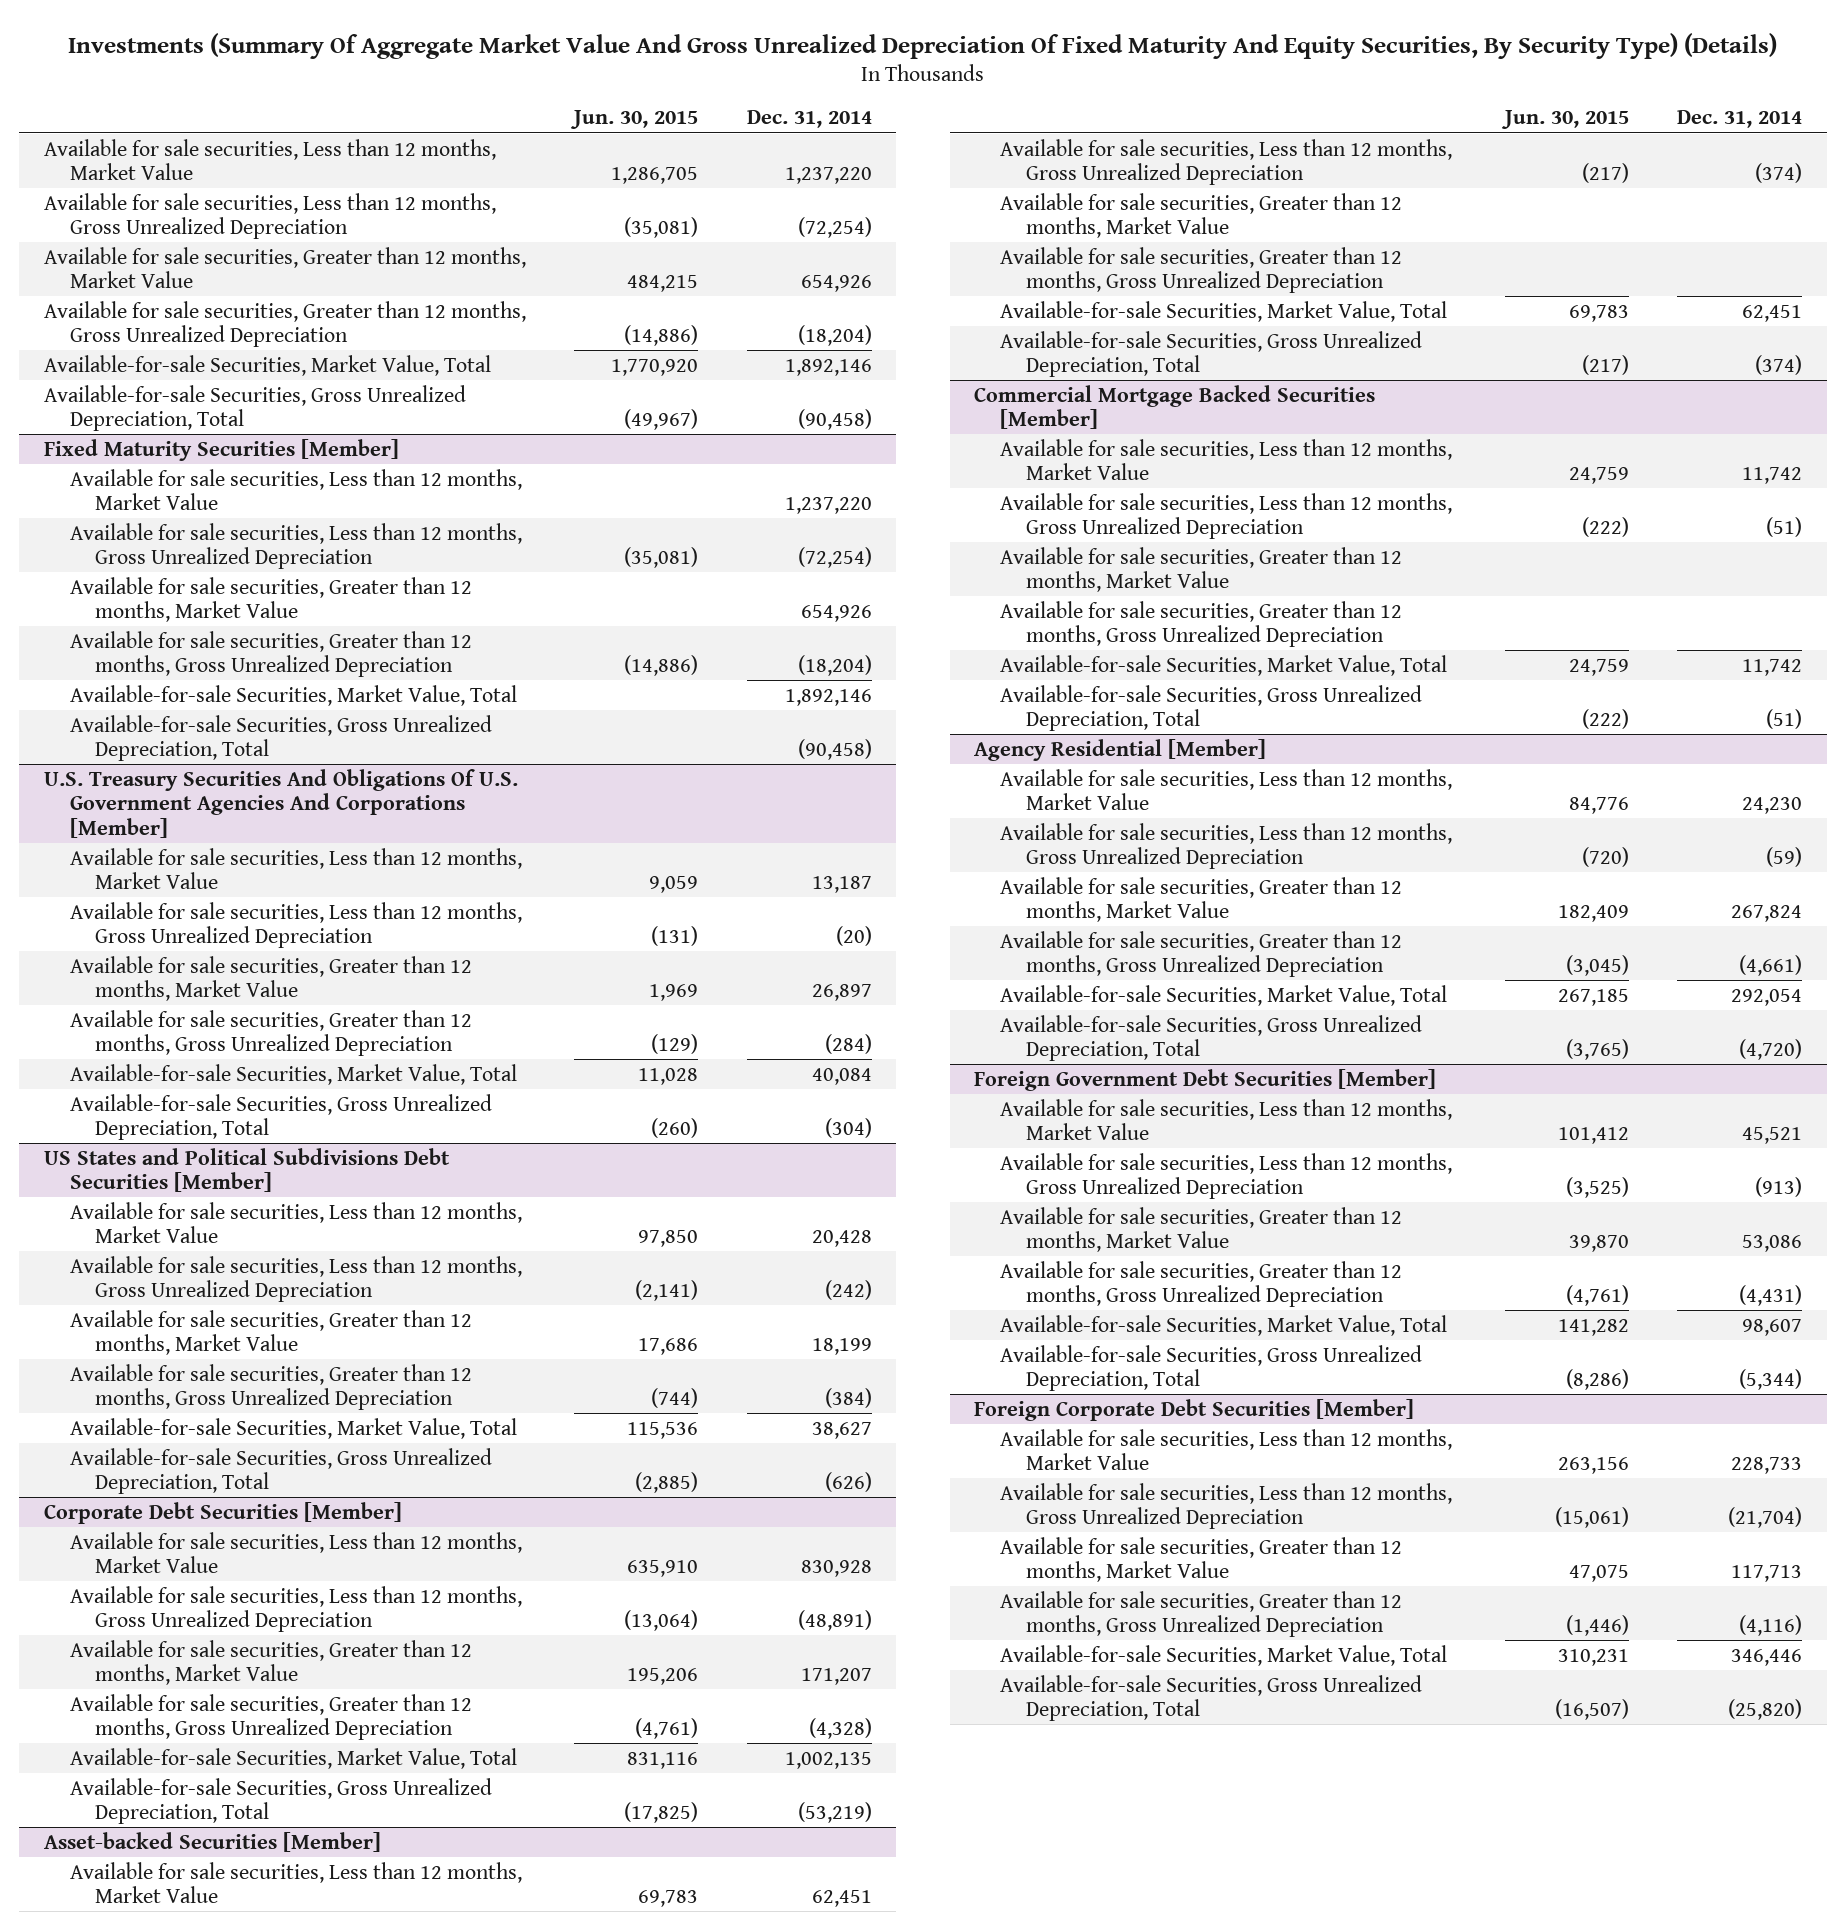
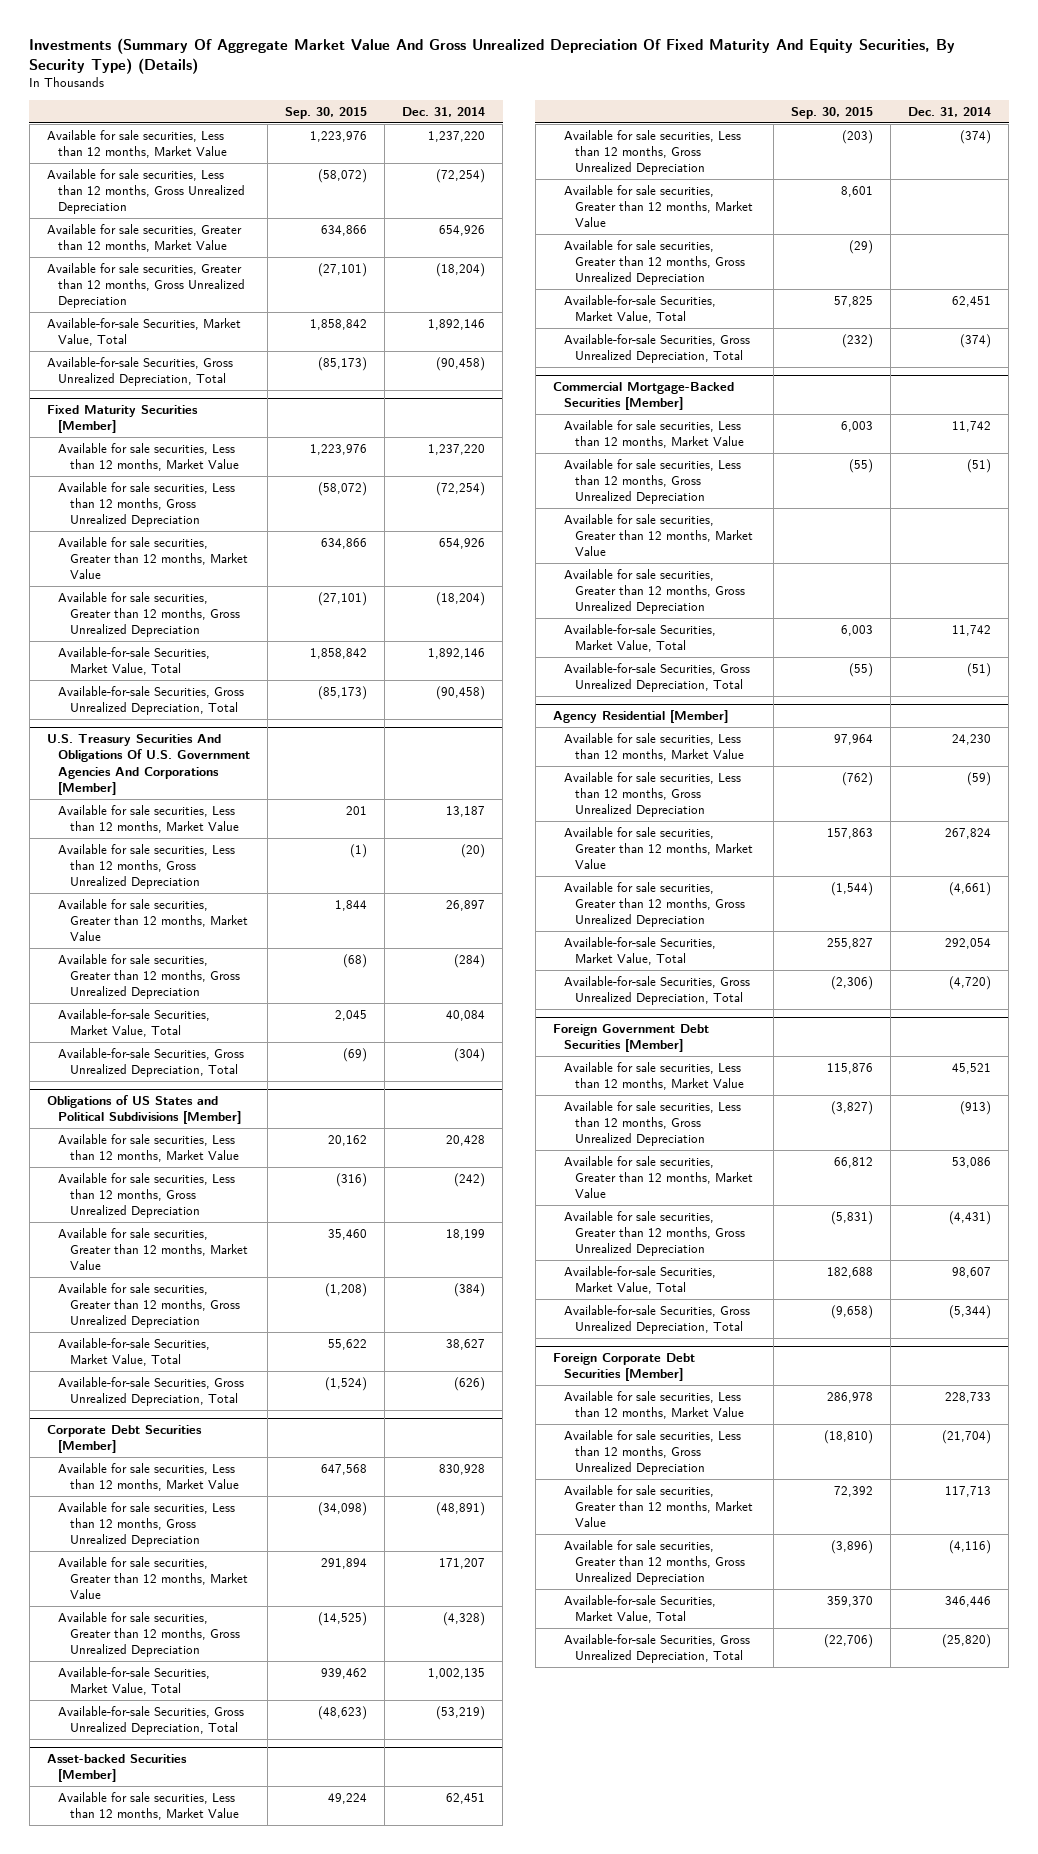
[570,110,699,130] Jun. 30, 2015 -> none
none -> [285,107,368,120] Sep. 30, 2015
[43,1147,450,1193] US States and Political Subdivisions Debt Securities [Member] -> [47,1094,242,1125] Obligations of US States and Political Subdivisions [Member]
[974,384,1376,430] Commercial Mortgage Backed Securities [Member] -> [552,381,734,411] Commercial Mortgage-Backed Securities [Member]

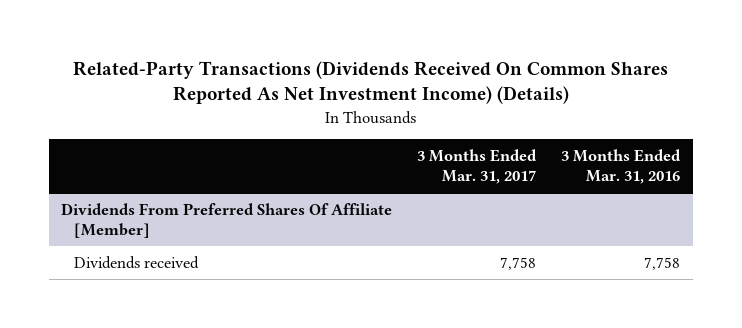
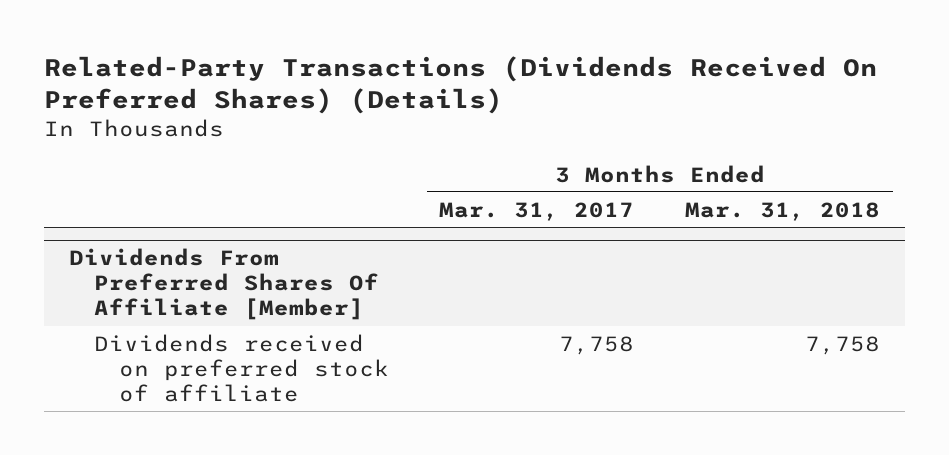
[72,60,668,105] Related-Party Transactions (Dividends Received On Common Shares Reported As Net Investment Income) (Details) -> [44,56,878,115] Related-Party Transactions (Dividends Received On Preferred Shares) (Details)
[561,149,682,184] 3 Months Ended Mar. 31, 2016 -> none
none -> [684,201,880,221] Mar. 31, 2018
[73,255,199,269] Dividends received -> [93,333,389,402] Dividends received on preferred stock of affiliate

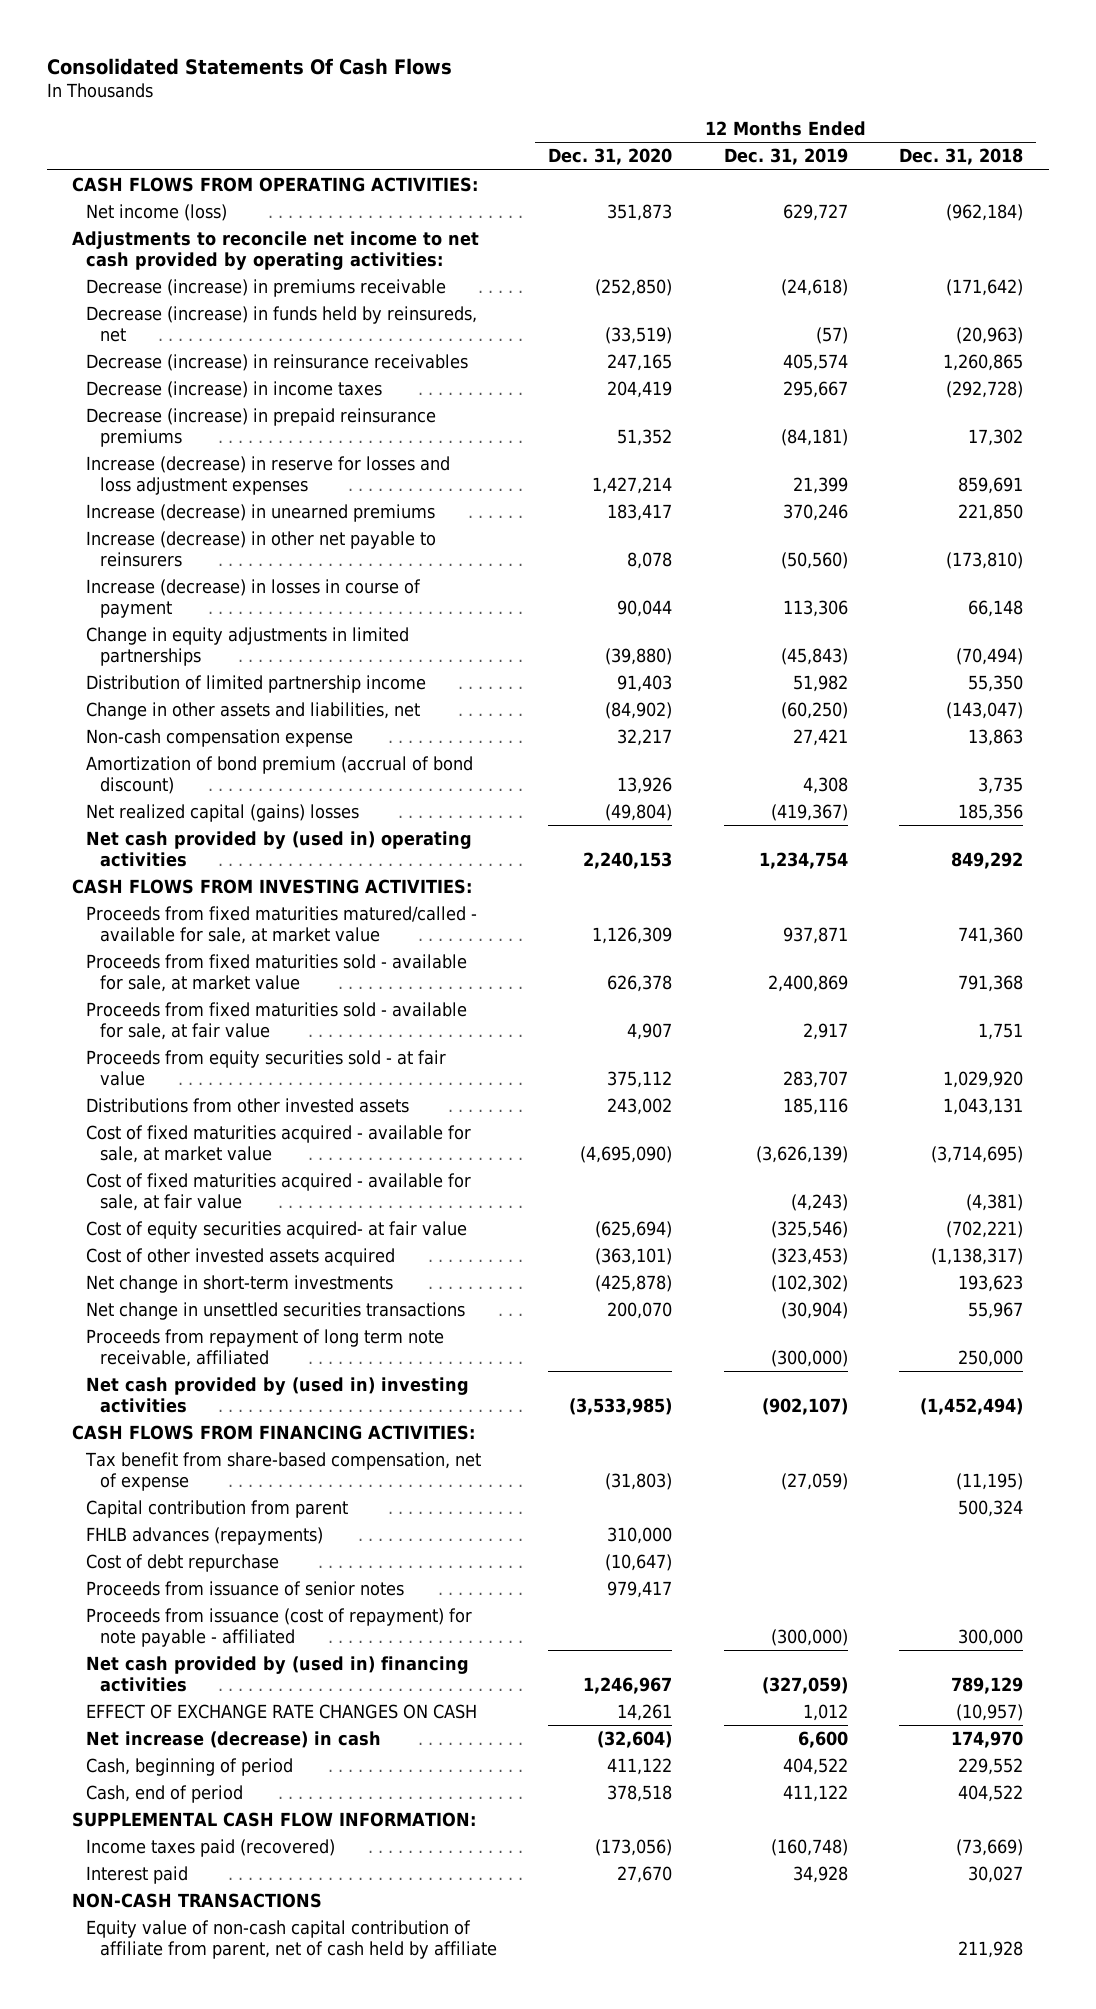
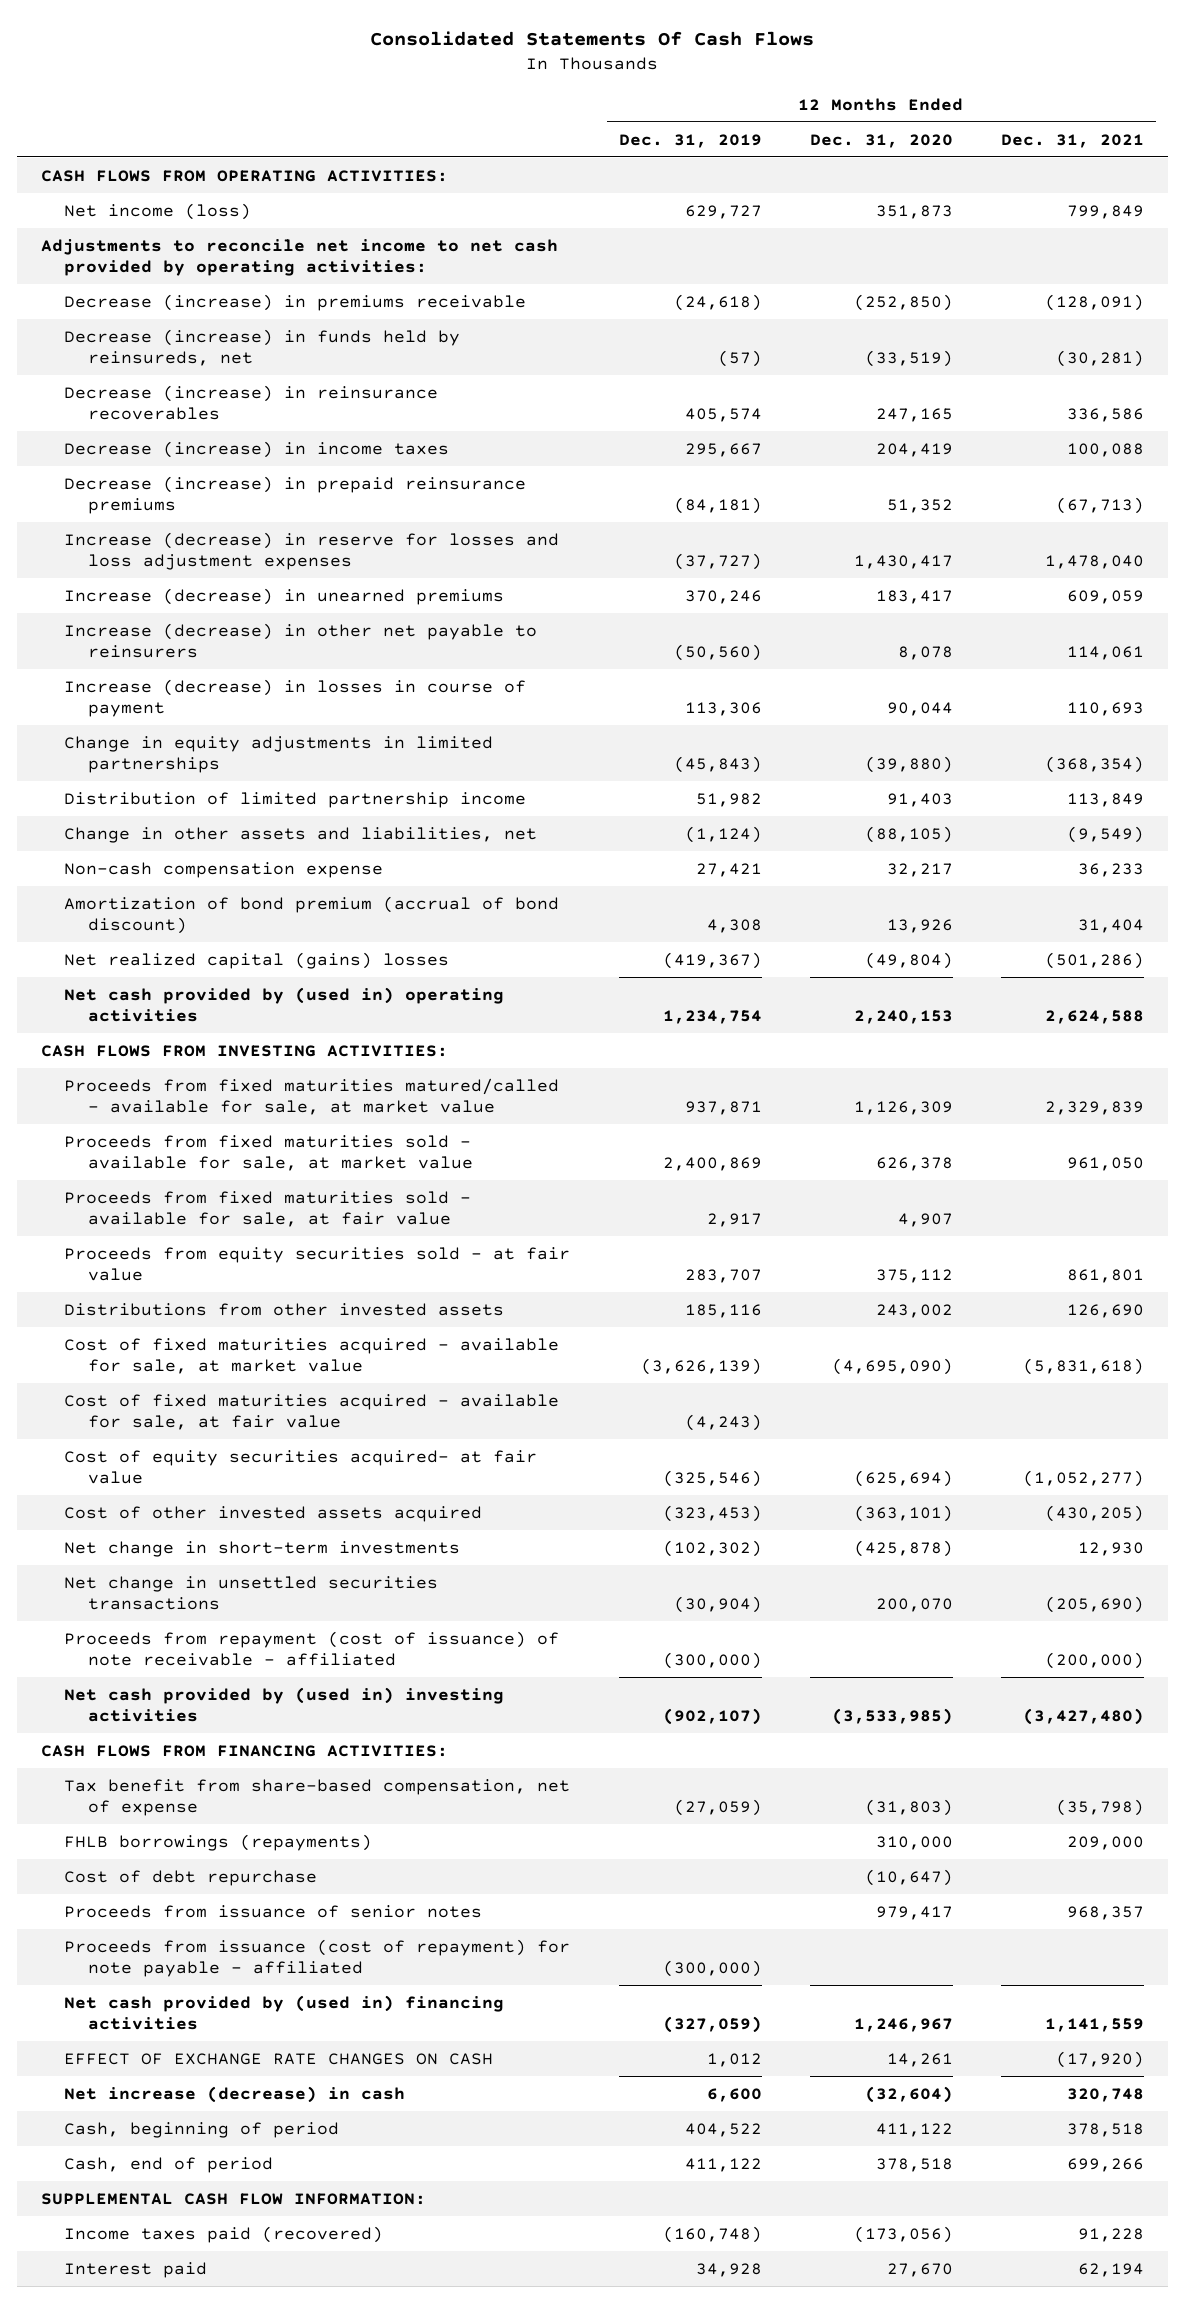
[899,148,1024,166] Dec. 31, 2018 -> none
none -> [1000,133,1144,148] Dec. 31, 2021
[86,354,469,372] Decrease (increase) in reinsurance receivables -> [64,384,439,421] Decrease (increase) in reinsurance recoverables
[592,477,673,495] 1,427,214 -> [853,555,953,570] 1,430,417
[792,477,848,495] 21,399 -> [673,553,762,571] (37,727)
[605,702,673,720] (84,902) -> [864,825,953,843] (88,105)
[780,702,848,720] (60,250) -> [684,825,762,843] (1,124)
[86,1329,445,1368] Proceeds from repayment of long term note receivable, affiliated -> [64,1630,560,1667] Proceeds from repayment (cost of issuance) of note receivable - affiliated
[86,1500,349,1519] Capital contribution from parent -> none
[86,1527,324,1546] FHLB advances (repayments) -> [64,1833,373,1851] FHLB borrowings (repayments)
[72,1893,323,1909] NON-CASH TRANSACTIONS -> none
[86,1920,497,1960] Equity value of non-cash capital contribution of affiliate from parent, net of cash held by affiliate -> none

